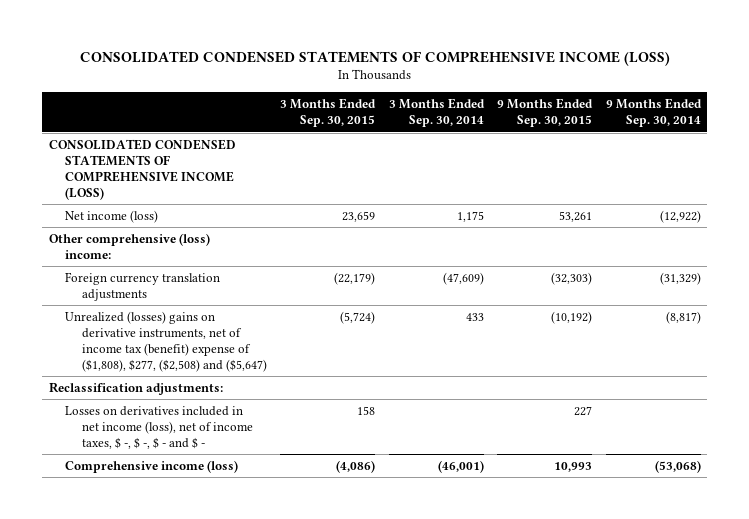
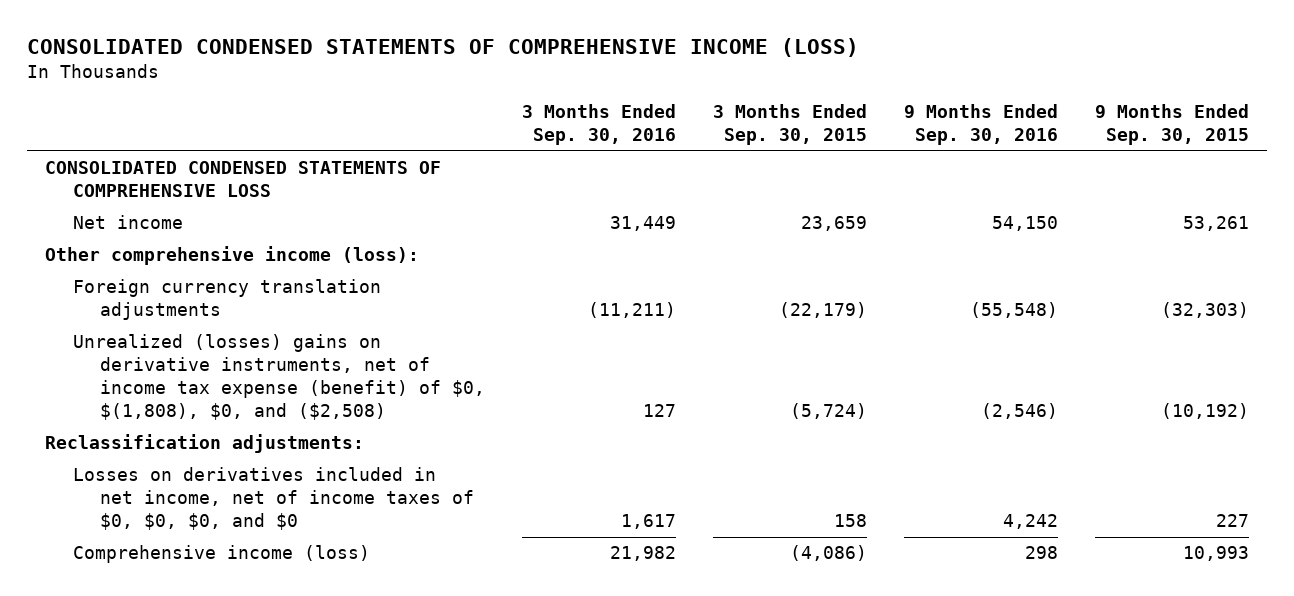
[388,98,485,128] 3 Months Ended Sep. 30, 2014 -> none
[605,98,702,128] 9 Months Ended Sep. 30, 2014 -> none
none -> [521,104,676,146] 3 Months Ended Sep. 30, 2016
none -> [903,104,1058,146] 9 Months Ended Sep. 30, 2016
[48,138,236,200] CONSOLIDATED CONDENSED STATEMENTS OF COMPREHENSIVE INCOME (LOSS) -> [45,161,442,198] CONSOLIDATED CONDENSED STATEMENTS OF COMPREHENSIVE LOSS
[65,209,159,223] Net income (loss) -> [72,215,183,230] Net income
[48,232,210,259] Other comprehensive (loss) income: -> [45,246,420,266] Other comprehensive income (loss):
[65,310,267,372] Unrealized (losses) gains on derivative instruments, net of income tax (benefit) expense of ($1,808), $277, ($2,508) and ($5,647) -> [72,334,485,421] Unrealized (losses) gains on derivative instruments, net of income tax expense (benefit) of $0, $(1,808), $0, and ($2,508)
[65,405,253,449] Losses on derivatives included in net income (loss), net of income taxes, $ -, $ -, $ - and $ - -> [72,467,474,531] Losses on derivatives included in net income, net of income taxes of $0, $0, $0, and $0

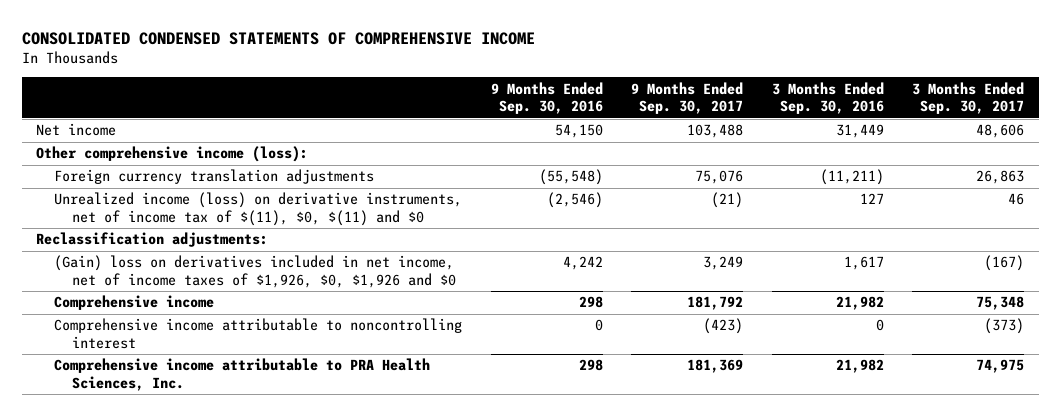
[26,38,859,58] CONSOLIDATED CONDENSED STATEMENTS OF COMPREHENSIVE INCOME (LOSS) -> [21,31,535,45] CONSOLIDATED CONDENSED STATEMENTS OF COMPREHENSIVE INCOME
[712,104,867,146] 3 Months Ended Sep. 30, 2015 -> none
[1094,104,1249,146] 9 Months Ended Sep. 30, 2015 -> none
none -> [631,81,744,115] 9 Months Ended Sep. 30, 2017
none -> [912,81,1025,115] 3 Months Ended Sep. 30, 2017
[45,161,442,198] CONSOLIDATED CONDENSED STATEMENTS OF COMPREHENSIVE LOSS -> none
[72,334,485,421] Unrealized (losses) gains on derivative instruments, net of income tax expense (benefit) of $0, $(1,808), $0, and ($2,508) -> [54,192,463,226] Unrealized income (loss) on derivative instruments, net of income tax of $(11), $0, $(11) and $0
[72,467,474,531] Losses on derivatives included in net income, net of income taxes of $0, $0, $0, and $0 -> [54,255,457,288] (Gain) loss on derivatives included in net income, net of income taxes of $1,926, $0, $1,926 and $0
none -> [54,295,215,311] Comprehensive income
none -> [54,318,463,349] Comprehensive income attributable to noncontrolling interest
[72,545,370,564] Comprehensive income (loss) -> [54,358,431,391] Comprehensive income attributable to PRA Health Sciences, Inc.

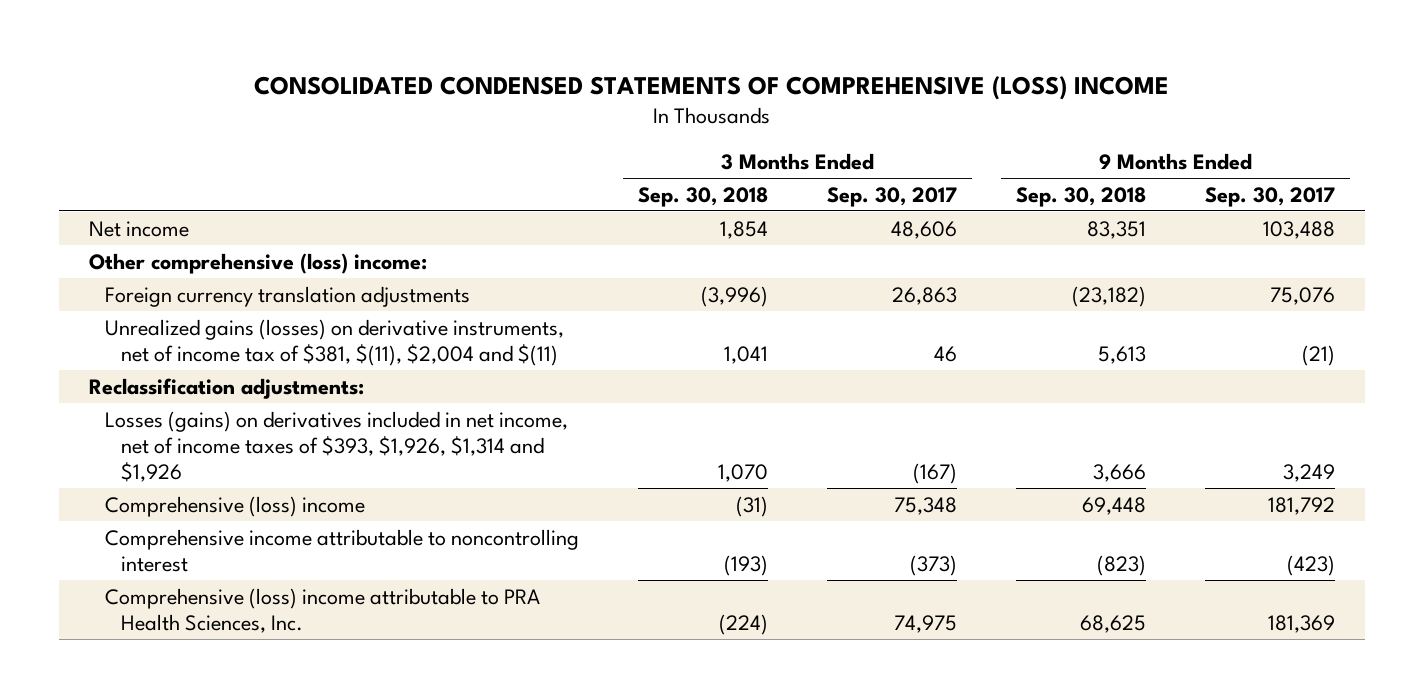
[21,31,535,45] CONSOLIDATED CONDENSED STATEMENTS OF COMPREHENSIVE INCOME -> [254,75,1170,100] CONSOLIDATED CONDENSED STATEMENTS OF COMPREHENSIVE (LOSS) INCOME
[490,81,603,115] 9 Months Ended Sep. 30, 2016 -> none
[771,81,884,115] 3 Months Ended Sep. 30, 2016 -> none
none -> [638,186,769,207] Sep. 30, 2018
none -> [1016,186,1147,207] Sep. 30, 2018
[35,146,308,163] Other comprehensive income (loss): -> [88,252,427,274] Other comprehensive (loss) income:
[54,192,463,226] Unrealized income (loss) on derivative instruments, net of income tax of $(11), $0, $(11) and $0 -> [105,318,565,366] Unrealized gains (losses) on derivative instruments, net of income tax of $381, $(11), $2,004 and $(11)
[54,255,457,288] (Gain) loss on derivatives included in net income, net of income taxes of $1,926, $0, $1,926 and $0 -> [105,410,569,482] Losses (gains) on derivatives included in net income, net of income taxes of $393, $1,926, $1,314 and $1,926
[54,295,215,311] Comprehensive income -> [105,495,366,517] Comprehensive (loss) income
[54,358,431,391] Comprehensive income attributable to PRA Health Sciences, Inc. -> [105,587,541,633] Comprehensive (loss) income attributable to PRA Health Sciences, Inc.

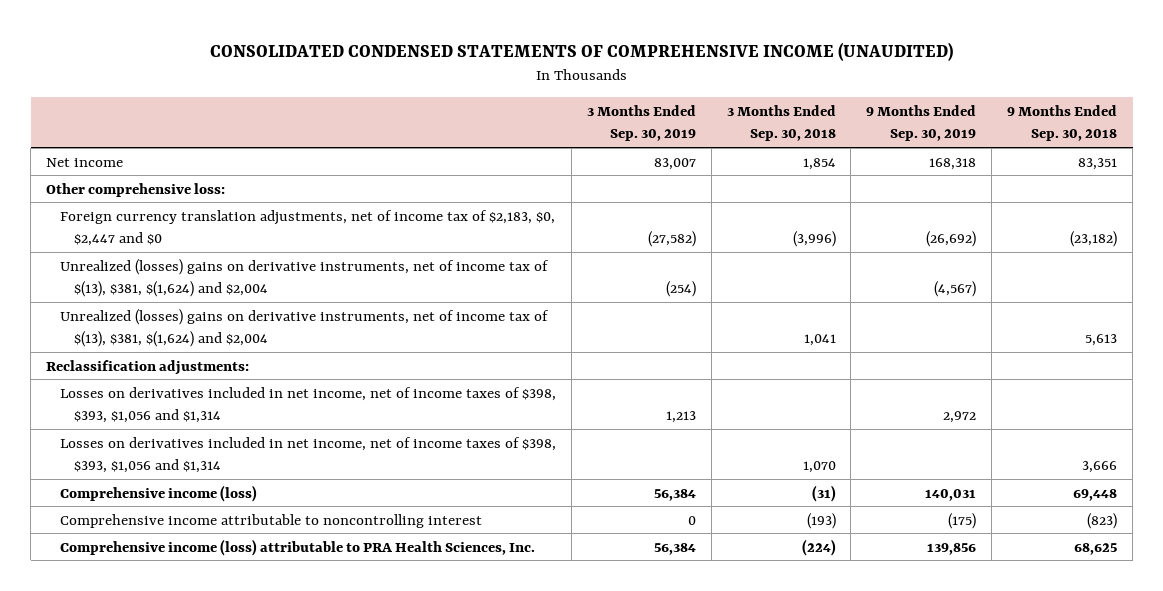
[254,75,1170,100] CONSOLIDATED CONDENSED STATEMENTS OF COMPREHENSIVE (LOSS) INCOME -> [209,42,953,62] CONSOLIDATED CONDENSED STATEMENTS OF COMPREHENSIVE INCOME (UNAUDITED)
[827,186,958,207] Sep. 30, 2017 -> none
[1205,186,1336,207] Sep. 30, 2017 -> none
none -> [586,105,696,142] 3 Months Ended Sep. 30, 2019
none -> [866,105,977,142] 9 Months Ended Sep. 30, 2019
[88,252,427,274] Other comprehensive (loss) income: -> [46,182,226,197] Other comprehensive loss:
[105,285,471,307] Foreign currency translation adjustments -> [59,209,555,246] Foreign currency translation adjustments, net of income tax of $2,183, $0, $2,447 and $0
none -> [59,258,549,297] Unrealized (losses) gains on derivative instruments, net of income tax of $(13), $381, $(1,624) and $2,004
[105,318,565,366] Unrealized gains (losses) on derivative instruments, net of income tax of $381, $(11), $2,004 and $(11) -> [59,308,549,347] Unrealized (losses) gains on derivative instruments, net of income tax of $(13), $381, $(1,624) and $2,004
none -> [59,386,556,423] Losses on derivatives included in net income, net of income taxes of $398, $393, $1,056 and $1,314
[105,410,569,482] Losses (gains) on derivatives included in net income, net of income taxes of $393, $1,926, $1,314 and $1,926 -> [59,436,556,473] Losses on derivatives included in net income, net of income taxes of $398, $393, $1,056 and $1,314
[105,495,366,517] Comprehensive (loss) income -> [59,484,257,502] Comprehensive income (loss)
[105,587,541,633] Comprehensive (loss) income attributable to PRA Health Sciences, Inc. -> [59,538,535,556] Comprehensive income (loss) attributable to PRA Health Sciences, Inc.

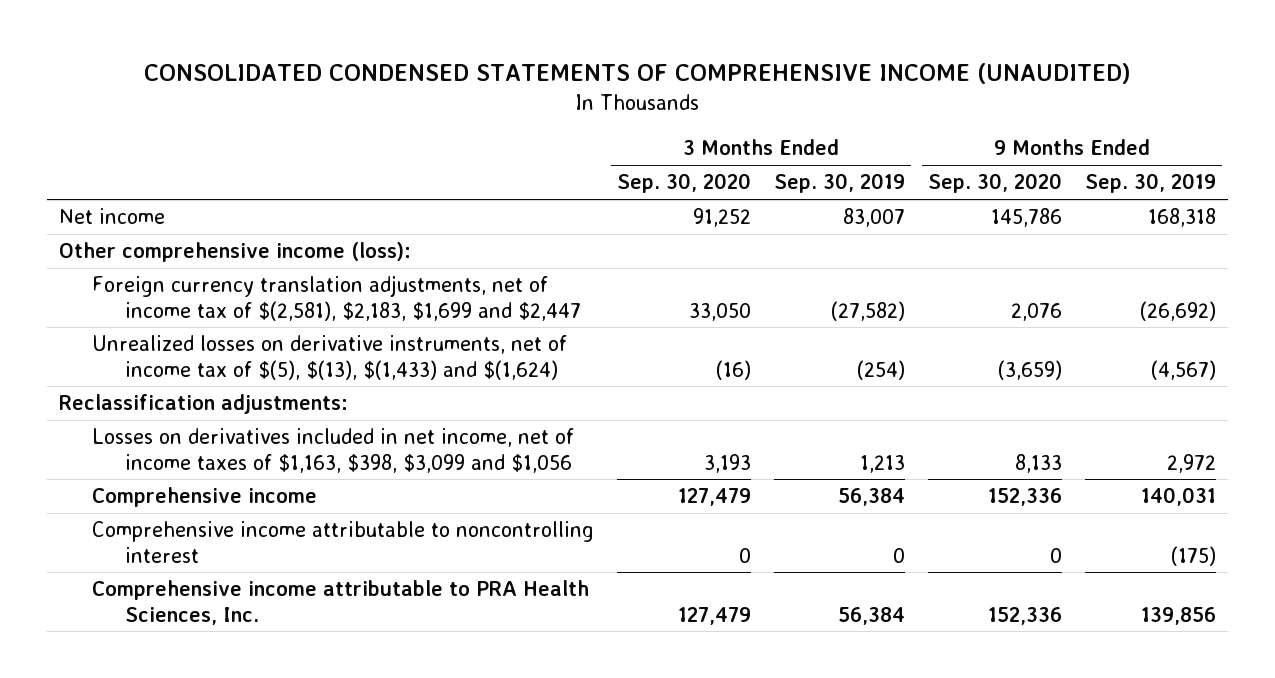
[726,105,836,142] 3 Months Ended Sep. 30, 2018 -> none
[1007,105,1118,142] 9 Months Ended Sep. 30, 2018 -> none
none -> [617,173,752,194] Sep. 30, 2020
none -> [928,173,1063,194] Sep. 30, 2020
[59,308,549,347] Unrealized (losses) gains on derivative instruments, net of income tax of $(13), $381, $(1,624) and $2,004 -> none
[46,182,226,197] Other comprehensive loss: -> [58,242,411,263] Other comprehensive income (loss):
[59,209,555,246] Foreign currency translation adjustments, net of income tax of $2,183, $0, $2,447 and $0 -> [91,275,582,321] Foreign currency translation adjustments, net of income tax of $(2,581), $2,183, $1,699 and $2,447
[59,258,549,297] Unrealized (losses) gains on derivative instruments, net of income tax of $(13), $381, $(1,624) and $2,004 -> [91,335,567,380] Unrealized losses on derivative instruments, net of income tax of $(5), $(13), $(1,433) and $(1,624)
[59,436,556,473] Losses on derivatives included in net income, net of income taxes of $398, $393, $1,056 and $1,314 -> none
[59,386,556,423] Losses on derivatives included in net income, net of income taxes of $398, $393, $1,056 and $1,314 -> [91,428,574,473] Losses on derivatives included in net income, net of income taxes of $1,163, $398, $3,099 and $1,056
[59,484,257,502] Comprehensive income (loss) -> [91,487,317,508] Comprehensive income
[59,538,535,556] Comprehensive income (loss) attributable to PRA Health Sciences, Inc. -> [91,580,589,625] Comprehensive income attributable to PRA Health Sciences, Inc.

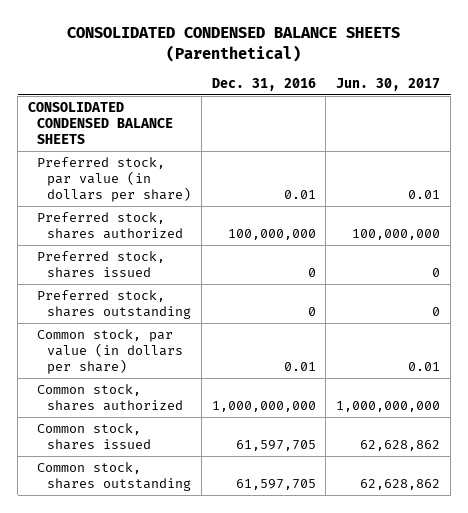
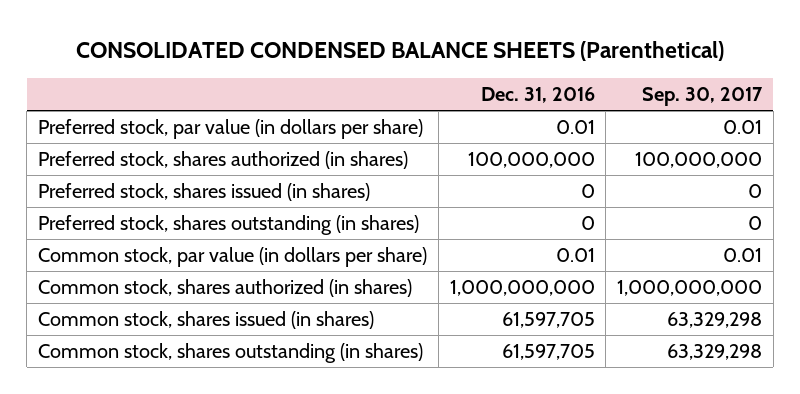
[336,78,441,92] Jun. 30, 2017 -> none
none -> [642,87,764,107] Sep. 30, 2017
[27,102,174,145] CONSOLIDATED CONDENSED BALANCE SHEETS -> none
[37,212,183,240] Preferred stock, shares authorized -> [37,151,408,170] Preferred stock, shares authorized (in shares)
[37,251,166,279] Preferred stock, shares issued -> [37,183,370,202] Preferred stock, shares issued (in shares)
[37,290,191,320] Preferred stock, shares outstanding -> [37,215,419,236] Preferred stock, shares outstanding (in shares)
[37,384,183,412] Common stock, shares authorized -> [37,279,412,298] Common stock, shares authorized (in shares)
[37,423,151,451] Common stock, shares issued -> [37,311,374,330] Common stock, shares issued (in shares)
[37,462,191,492] Common stock, shares outstanding -> [37,343,423,364] Common stock, shares outstanding (in shares)

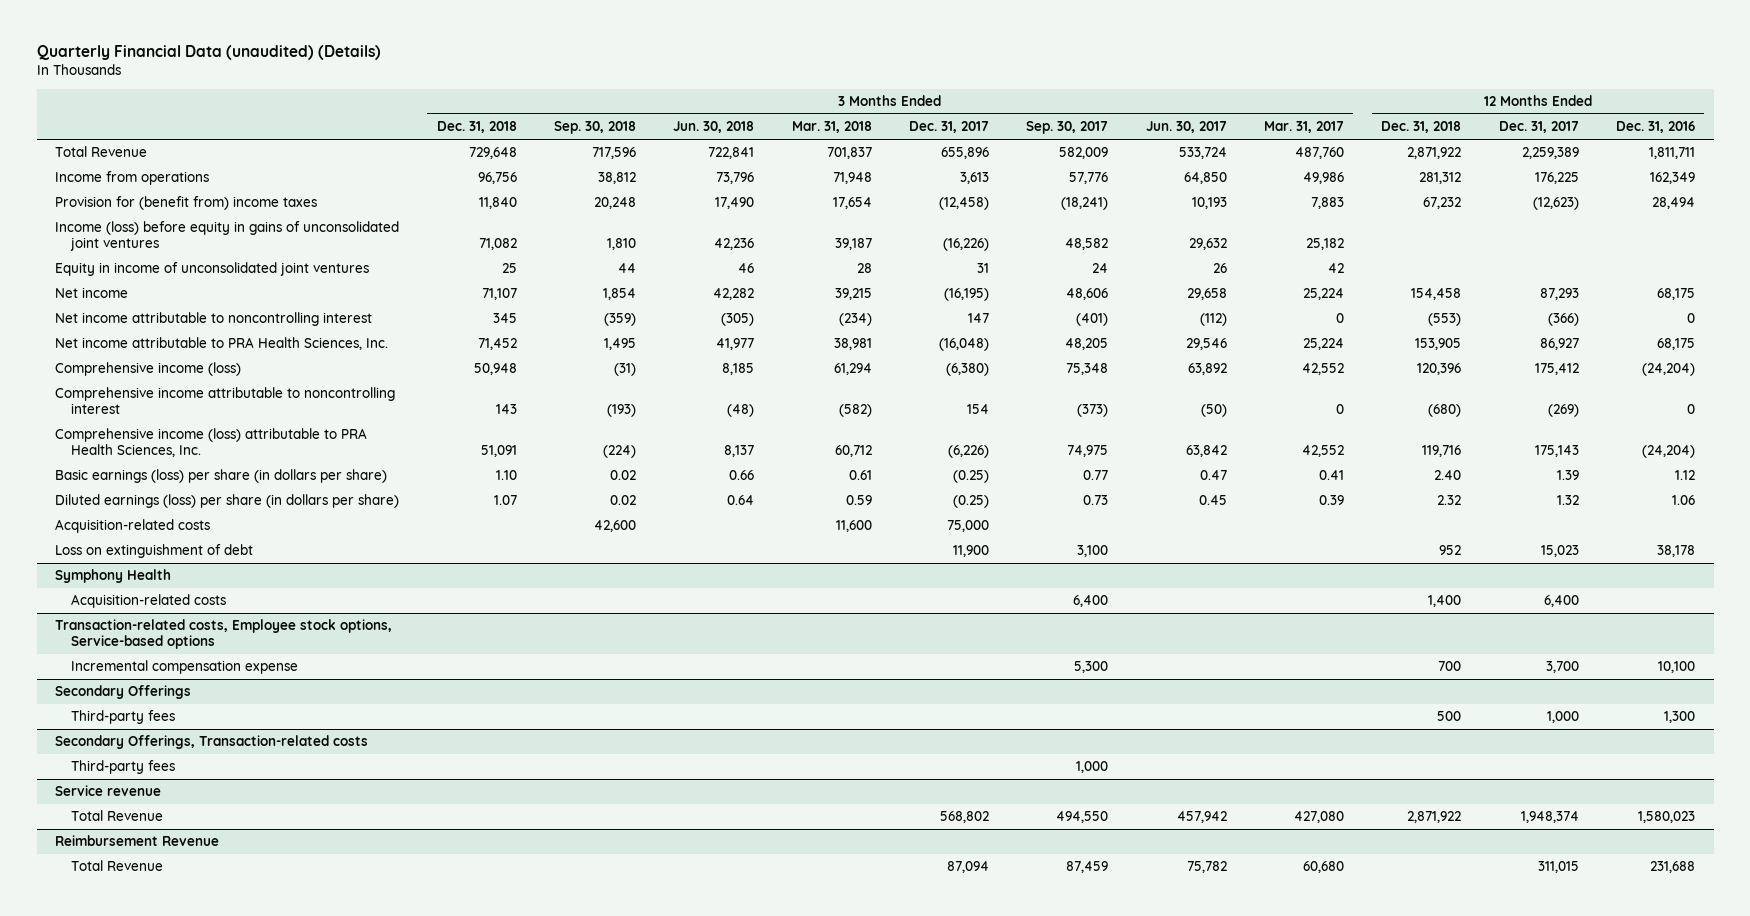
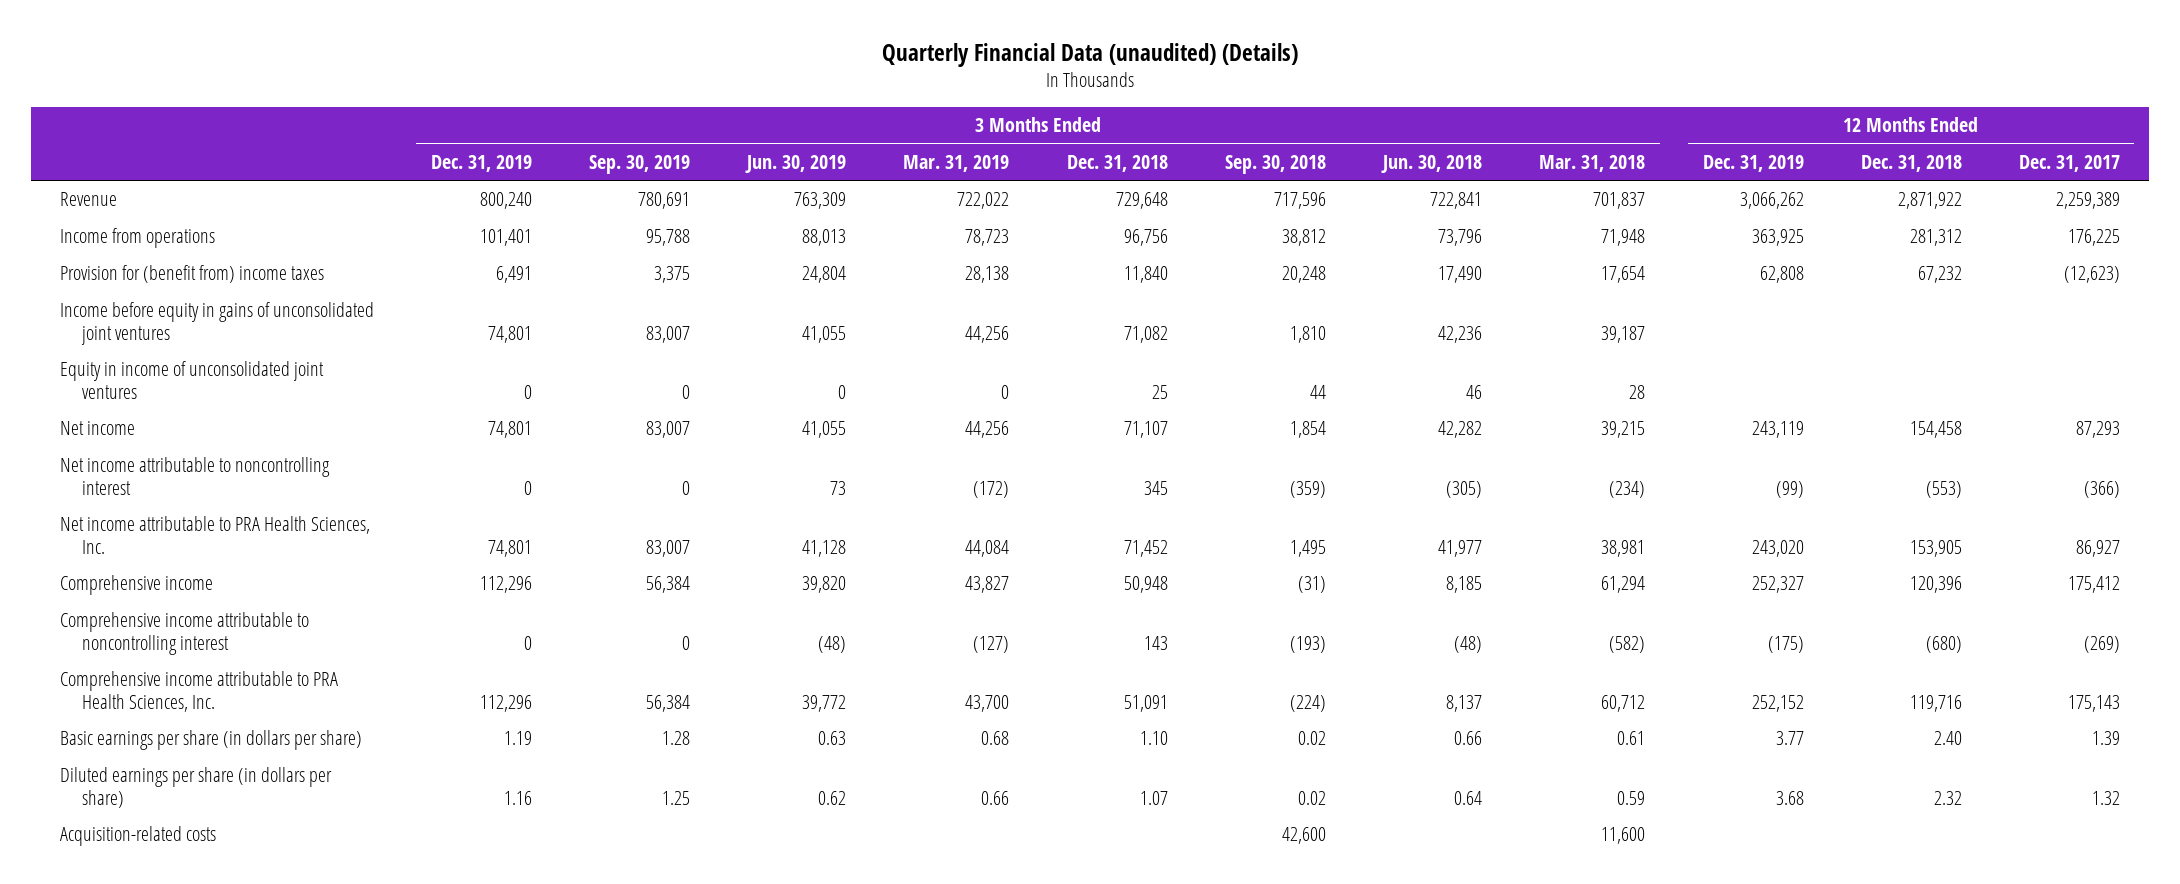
[909,121,990,134] Dec. 31, 2017 -> none
[1026,121,1109,135] Sep. 30, 2017 -> none
[1145,121,1227,134] Jun. 30, 2017 -> none
[1264,121,1345,134] Mar. 31, 2017 -> none
[1616,121,1696,134] Dec. 31, 2016 -> none
none -> [430,154,532,172] Dec. 31, 2019
none -> [588,154,690,174] Sep. 30, 2019
none -> [745,154,847,173] Jun. 30, 2019
none -> [903,154,1010,172] Mar. 31, 2019
none -> [1702,154,1804,172] Dec. 31, 2019
[55,146,148,158] Total Revenue -> [59,192,117,207] Revenue
[55,221,400,251] Income (loss) before equity in gains of unconsolidated joint ventures -> [59,302,374,345] Income before equity in gains of unconsolidated joint ventures
[55,362,242,377] Comprehensive income (loss) -> [59,575,213,596] Comprehensive income
[55,428,368,457] Comprehensive income (loss) attributable to PRA Health Sciences, Inc. -> [59,671,338,712] Comprehensive income attributable to PRA Health Sciences, Inc.
[55,469,388,484] Basic earnings (loss) per share (in dollars per share) -> [59,730,362,751] Basic earnings per share (in dollars per share)
[55,494,400,509] Diluted earnings (loss) per share (in dollars per share) -> [59,767,332,808] Diluted earnings per share (in dollars per share)
[55,544,254,559] Loss on extinguishment of debt -> none
[55,569,172,584] Symphony Health -> none
[71,594,227,609] Acquisition-related costs -> none
[55,619,393,649] Transaction-related costs, Employee stock options, Service-based options -> none
[71,660,299,675] Incremental compensation expense -> none
[55,685,192,700] Secondary Offerings -> none
[71,710,176,725] Third-party fees -> none
[55,735,369,750] Secondary Offerings, Transaction-related costs -> none
[71,760,176,775] Third-party fees -> none
[55,785,162,797] Service revenue -> none
[71,810,164,822] Total Revenue -> none
[55,835,220,847] Reimbursement Revenue -> none
[71,860,164,872] Total Revenue -> none

